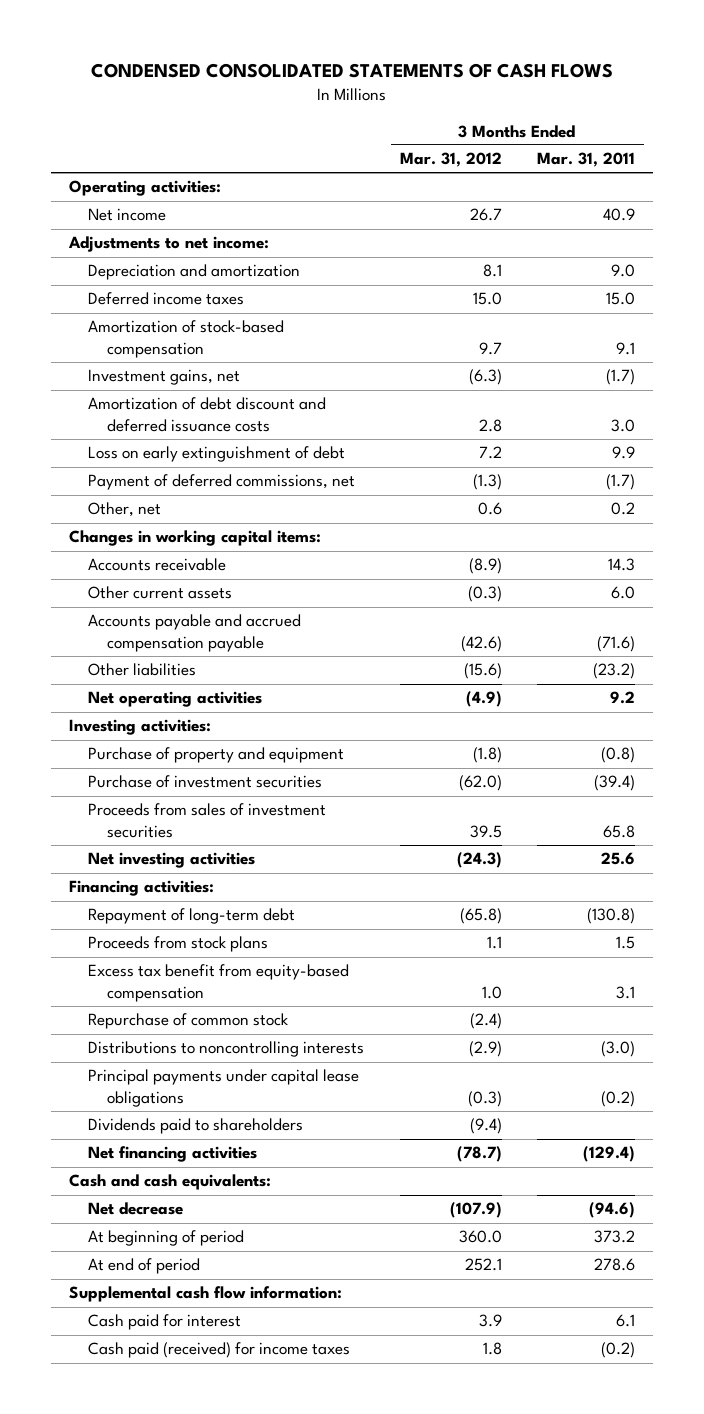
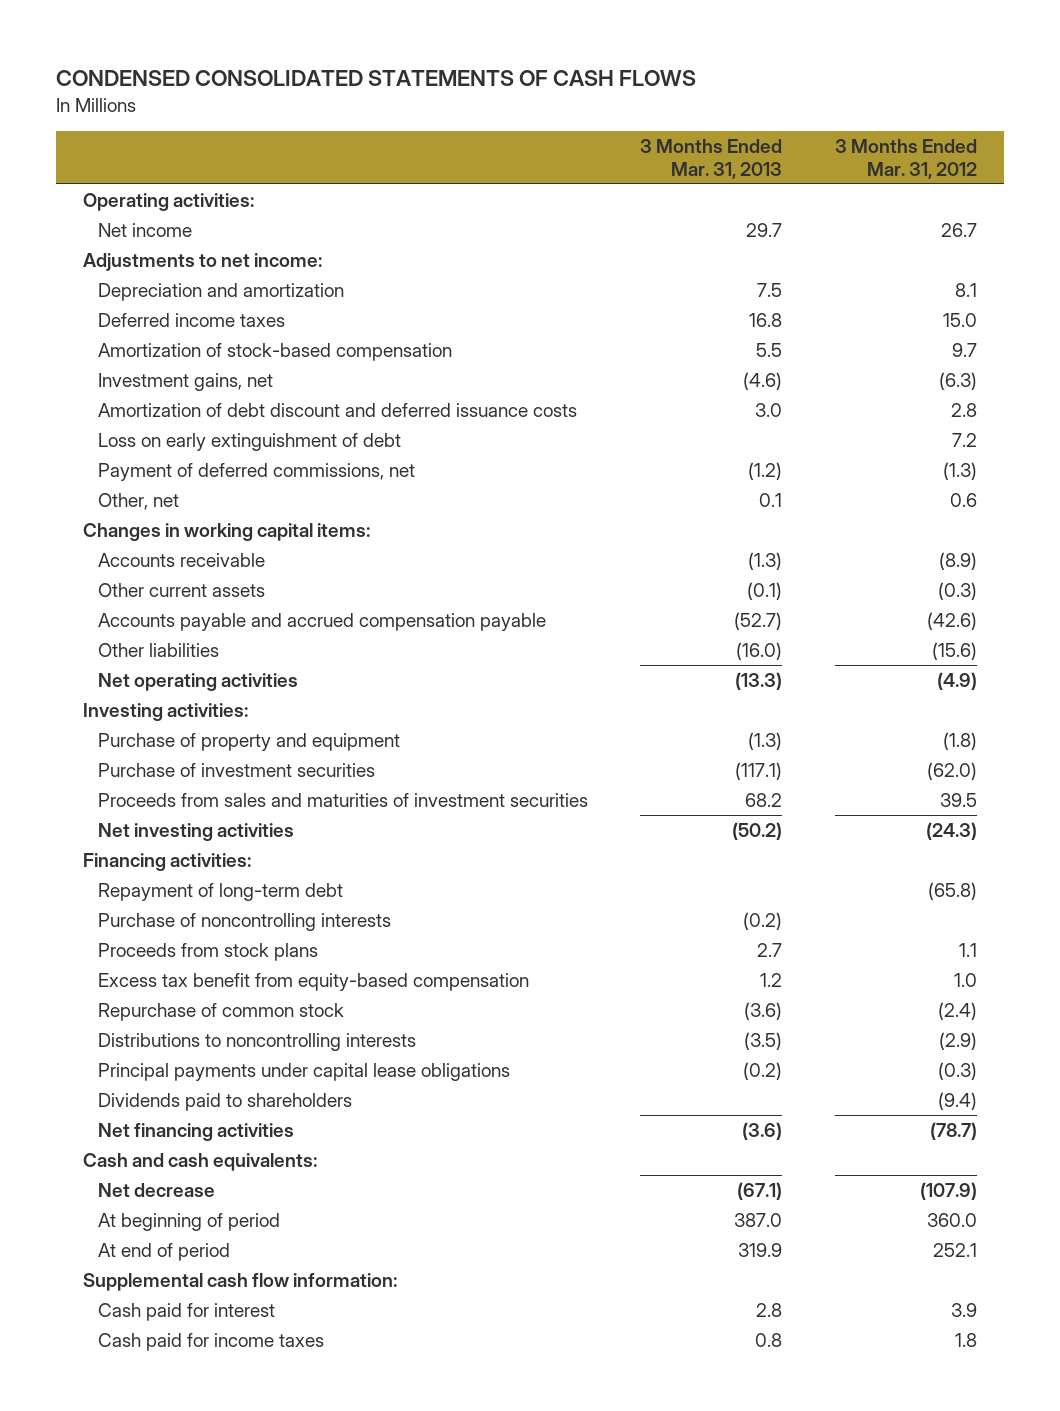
[537,152,636,168] Mar. 31, 2011 -> none
none -> [640,138,783,179] 3 Months Ended Mar. 31, 2013
[87,803,326,838] Proceeds from sales of investment securities -> [97,793,588,808] Proceeds from sales and maturities of investment securities
none -> [97,913,391,932] Purchase of noncontrolling interests
[87,1342,350,1359] Cash paid (received) for income taxes -> [97,1333,324,1352] Cash paid for income taxes

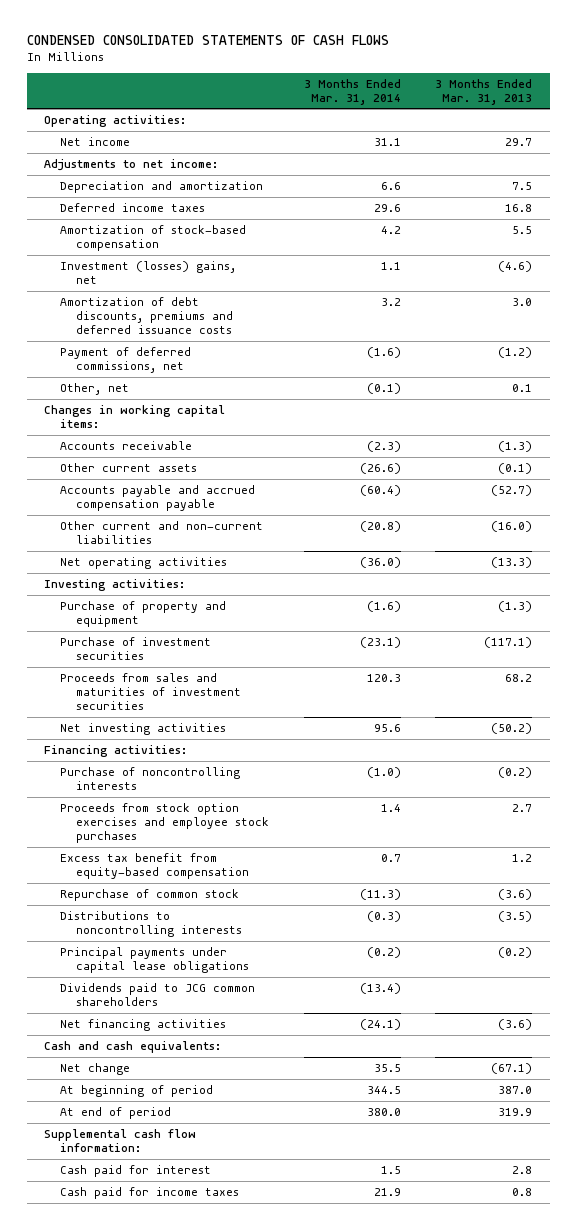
[835,138,978,179] 3 Months Ended Mar. 31, 2012 -> none
none -> [303,78,401,105] 3 Months Ended Mar. 31, 2014
[97,433,401,452] Loss on early extinguishment of debt -> none
[97,373,273,392] Investment gains, net -> [60,261,237,284] Investment (losses) gains, net
[97,403,577,418] Amortization of debt discount and deferred issuance costs -> [60,297,234,334] Amortization of debt discounts, premiums and deferred issuance costs
[97,643,219,658] Other liabilities -> [60,521,264,544] Other current and non-current liabilities
[97,883,343,902] Repayment of long-term debt -> none
[97,943,318,962] Proceeds from stock plans -> none
none -> [60,803,270,843] Proceeds from stock option exercises and employee stock purchases
[97,1093,352,1112] Dividends paid to shareholders -> [60,983,256,1006] Dividends paid to JCG common shareholders
[97,1183,215,1198] Net decrease -> [60,1063,131,1076] Net change

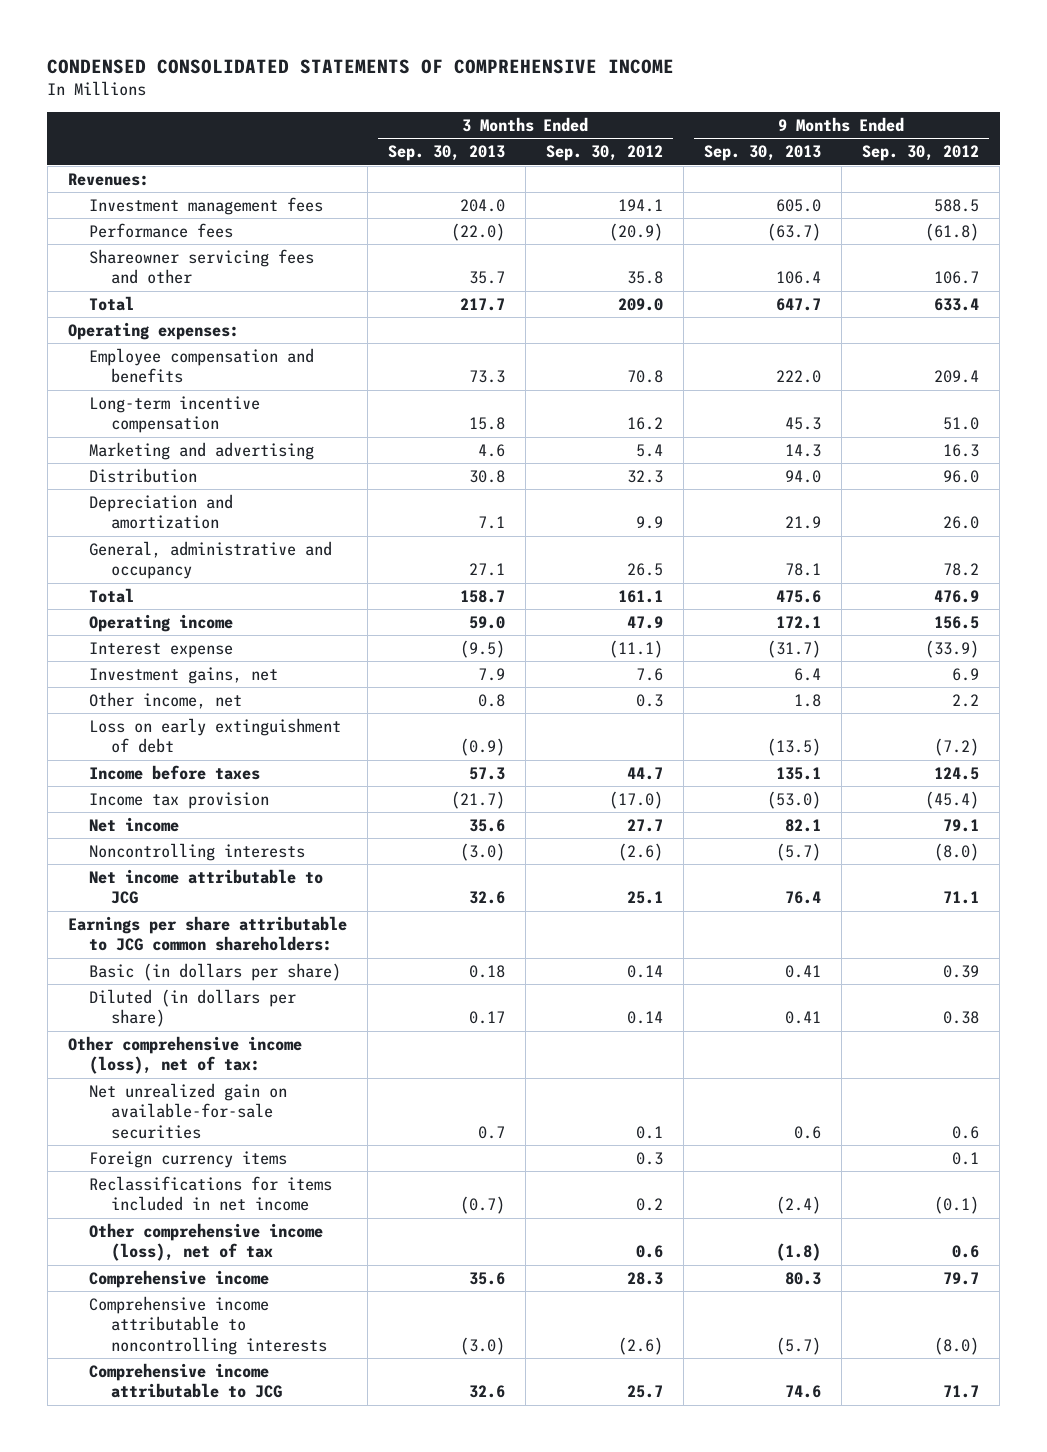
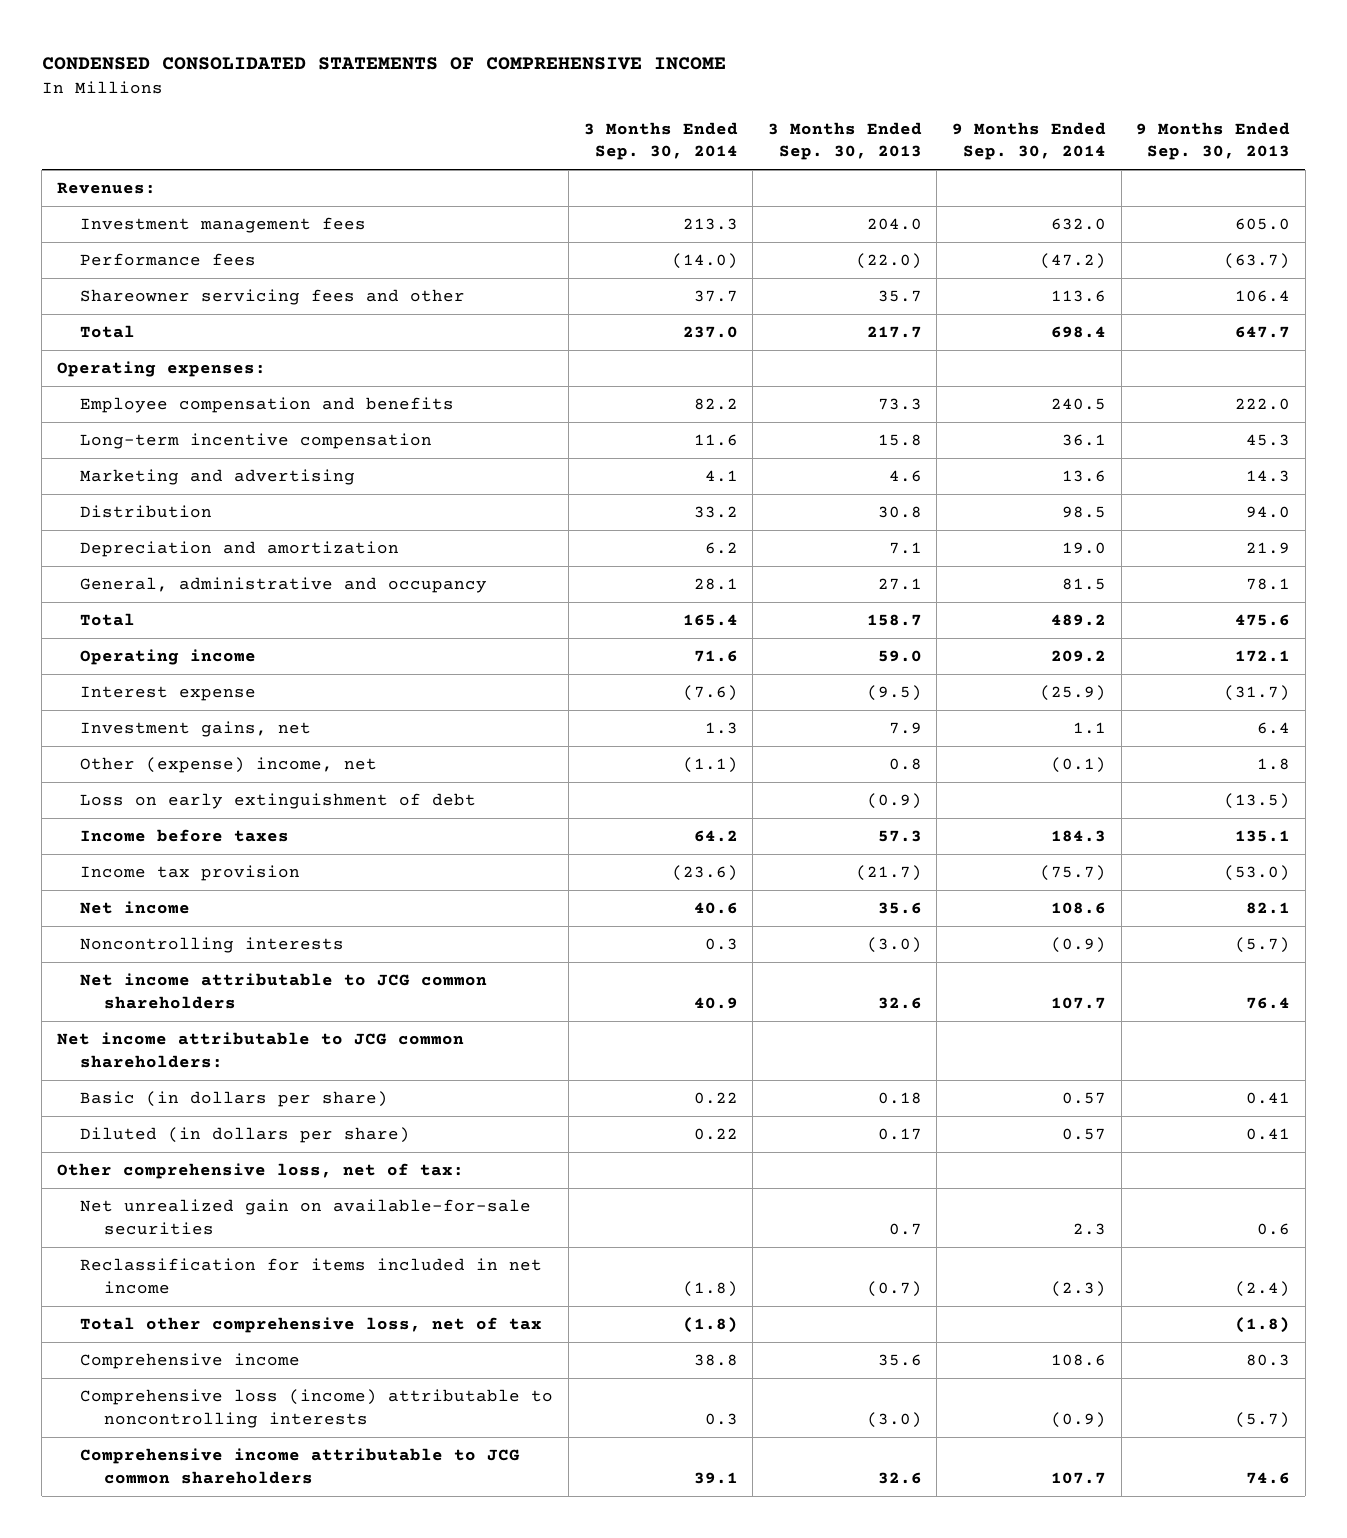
[545,145,663,162] Sep. 30, 2012 -> none
[862,145,980,162] Sep. 30, 2012 -> none
none -> [583,121,738,161] 3 Months Ended Sep. 30, 2014
none -> [951,121,1106,161] 9 Months Ended Sep. 30, 2014
[89,692,243,710] Other income, net -> [80,757,378,774] Other (expense) income, net
[89,869,324,905] Net income attributable to JCG -> [80,973,488,1009] Net income attributable to JCG common shareholders
[67,916,347,952] Earnings per share attributable to JCG common shareholders: -> [57,1032,465,1068] Net income attributable to JCG common shareholders:
[67,1036,302,1075] Other comprehensive income (loss), net of tax: -> [57,1163,465,1180] Other comprehensive loss, net of tax:
[89,1151,288,1169] Foreign currency items -> none
[89,1176,333,1212] Reclassifications for items included in net income -> [80,1258,543,1294] Reclassification for items included in net income
[89,1223,324,1262] Other comprehensive income (loss), net of tax -> [80,1317,543,1334] Total other comprehensive loss, net of tax
[89,1296,328,1355] Comprehensive income attributable to noncontrolling interests -> [80,1389,554,1428] Comprehensive loss (income) attributable to noncontrolling interests
[89,1363,283,1399] Comprehensive income attributable to JCG -> [80,1448,521,1484] Comprehensive income attributable to JCG common shareholders

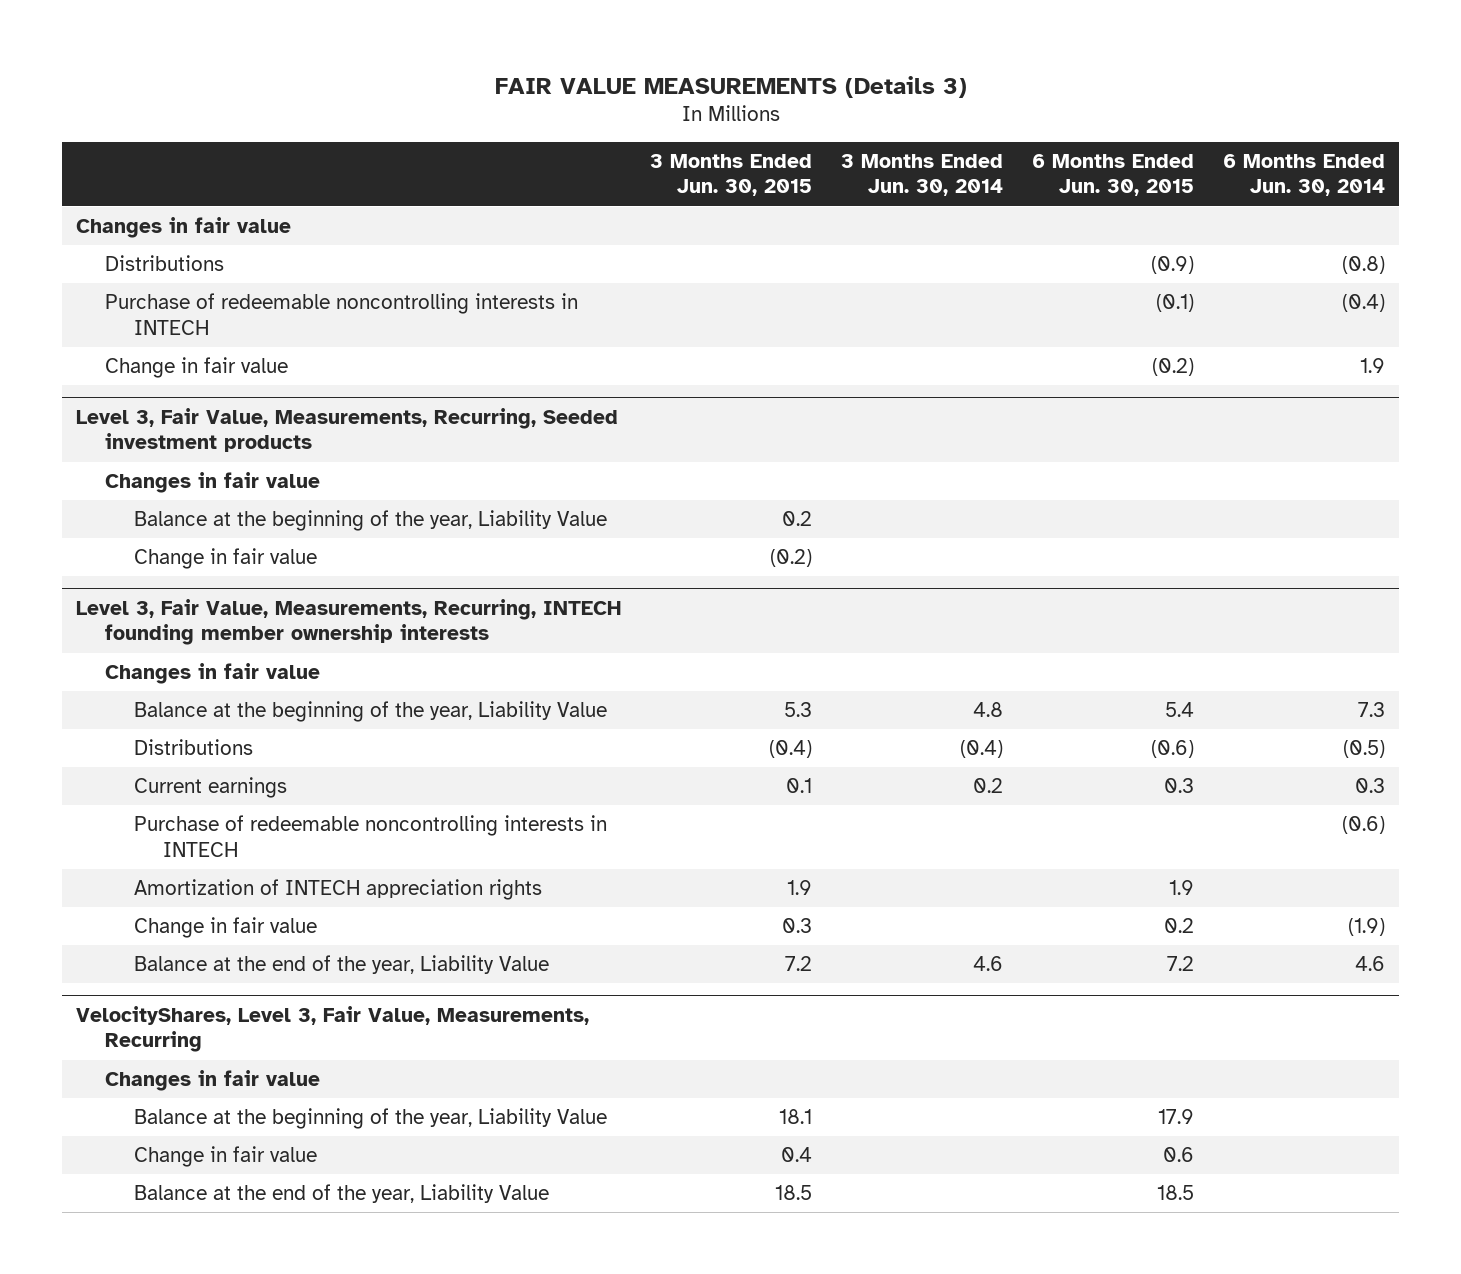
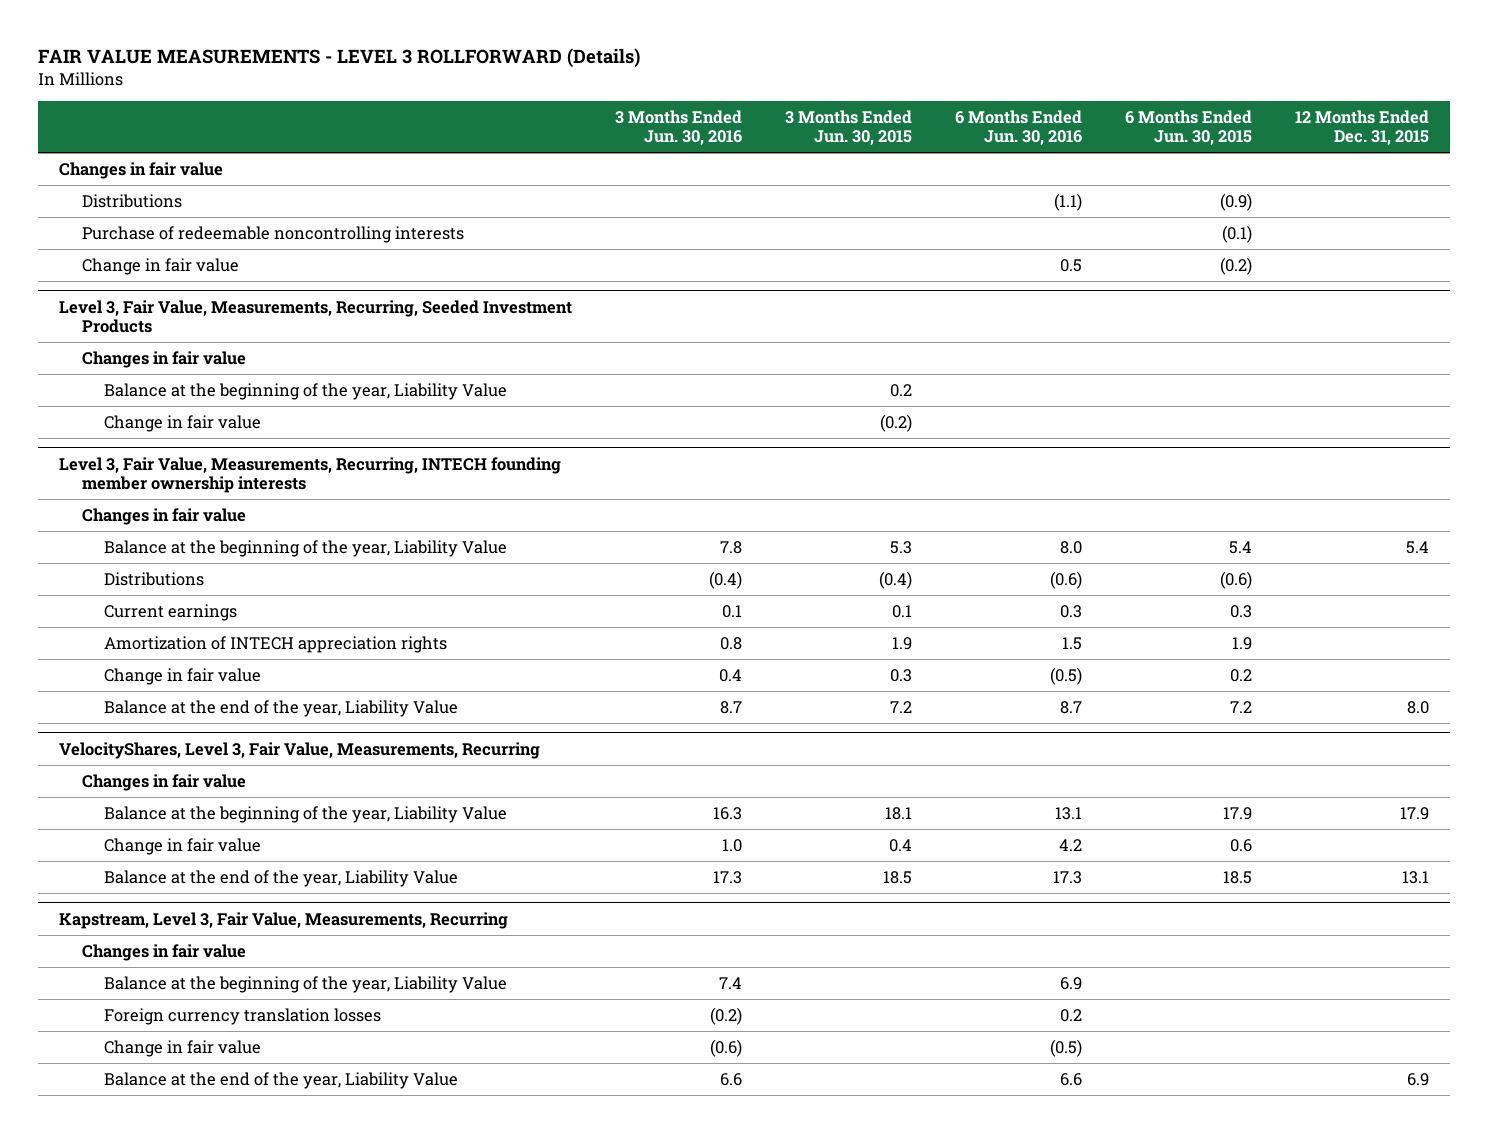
[494,75,967,98] FAIR VALUE MEASUREMENTS (Details 3) -> [37,47,640,68] FAIR VALUE MEASUREMENTS - LEVEL 3 ROLLFORWARD (Details)
[841,153,1004,197] 3 Months Ended Jun. 30, 2014 -> none
[1222,153,1385,197] 6 Months Ended Jun. 30, 2014 -> none
none -> [615,109,743,146] 3 Months Ended Jun. 30, 2016
none -> [954,109,1082,146] 6 Months Ended Jun. 30, 2016
none -> [1294,109,1429,146] 12 Months Ended Dec. 31, 2015
[105,293,579,335] Purchase of redeemable noncontrolling interests in INTECH -> [81,225,464,243] Purchase of redeemable noncontrolling interests
[76,407,619,453] Level 3, Fair Value, Measurements, Recurring, Seeded investment products -> [59,299,573,333] Level 3, Fair Value, Measurements, Recurring, Seeded Investment Products
[134,815,608,857] Purchase of redeemable noncontrolling interests in INTECH -> none
none -> [59,911,509,929] Kapstream, Level 3, Fair Value, Measurements, Recurring
none -> [81,943,246,961] Changes in fair value
none -> [104,975,508,993] Balance at the beginning of the year, Liability Value
none -> [104,1007,382,1025] Foreign currency translation losses
none -> [104,1039,262,1057] Change in fair value
none -> [104,1071,459,1089] Balance at the end of the year, Liability Value

